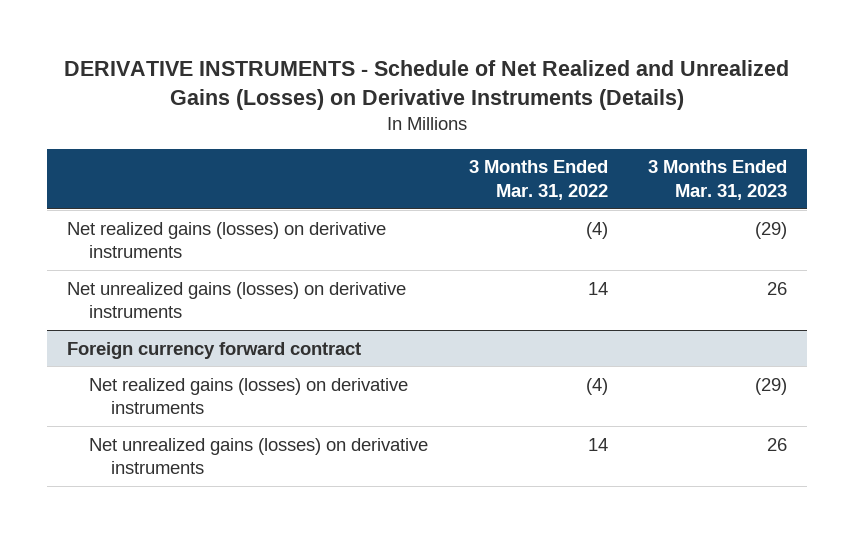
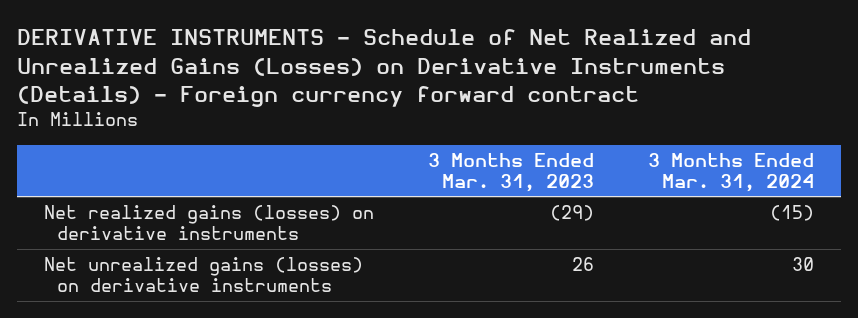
[64,59,790,110] DERIVATIVE INSTRUMENTS - Schedule of Net Realized and Unrealized Gains (Losses) on Derivative Instruments (Details) -> [17,29,752,107] DERIVATIVE INSTRUMENTS - Schedule of Net Realized and Unrealized Gains (Losses) on Derivative Instruments (Details) - Foreign currency forward contract
[468,160,608,201] 3 Months Ended Mar. 31, 2022 -> none
none -> [648,152,815,192] 3 Months Ended Mar. 31, 2024
[67,341,362,359] Foreign currency forward contract -> none
[89,377,409,415] Net realized gains (losses) on derivative instruments -> none
[89,437,429,475] Net unrealized gains (losses) on derivative instruments -> none

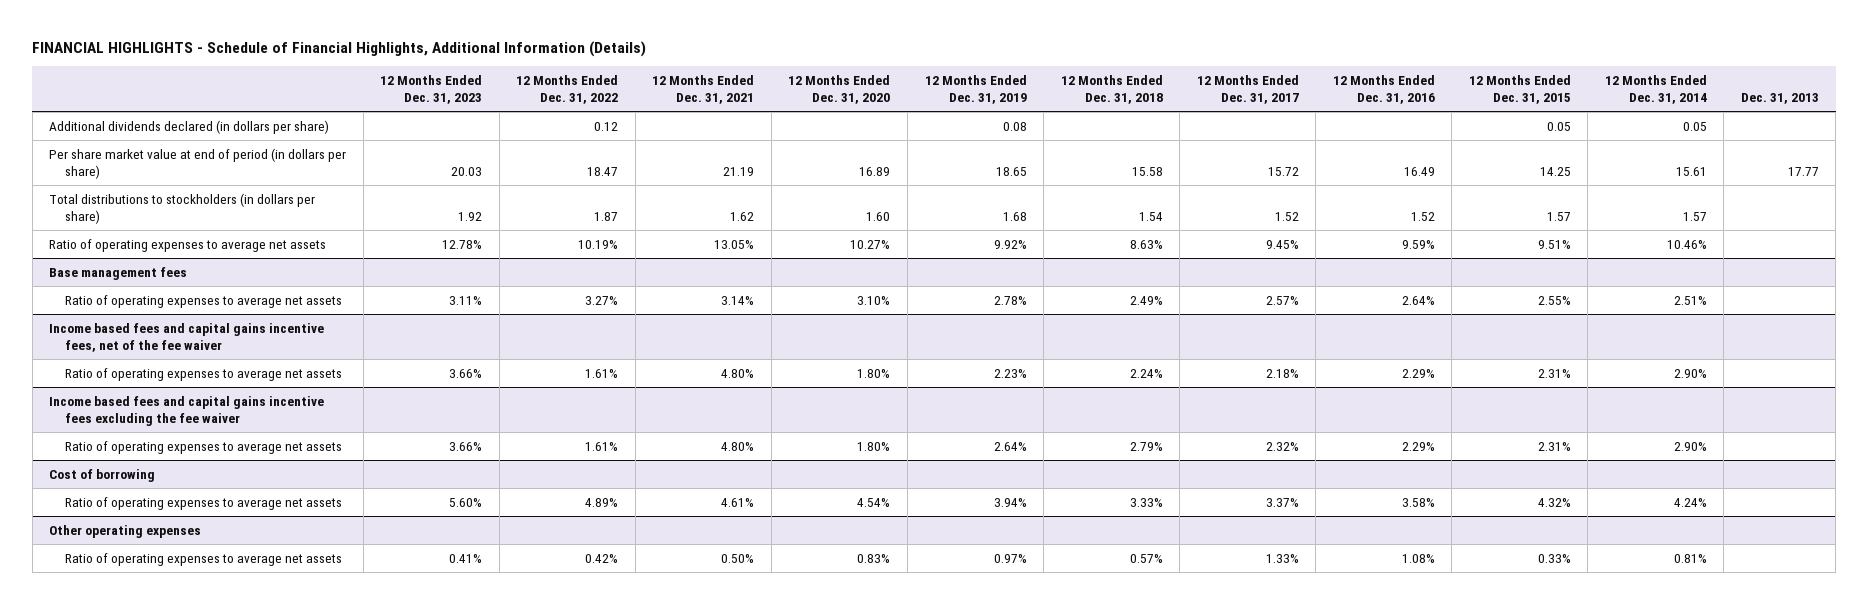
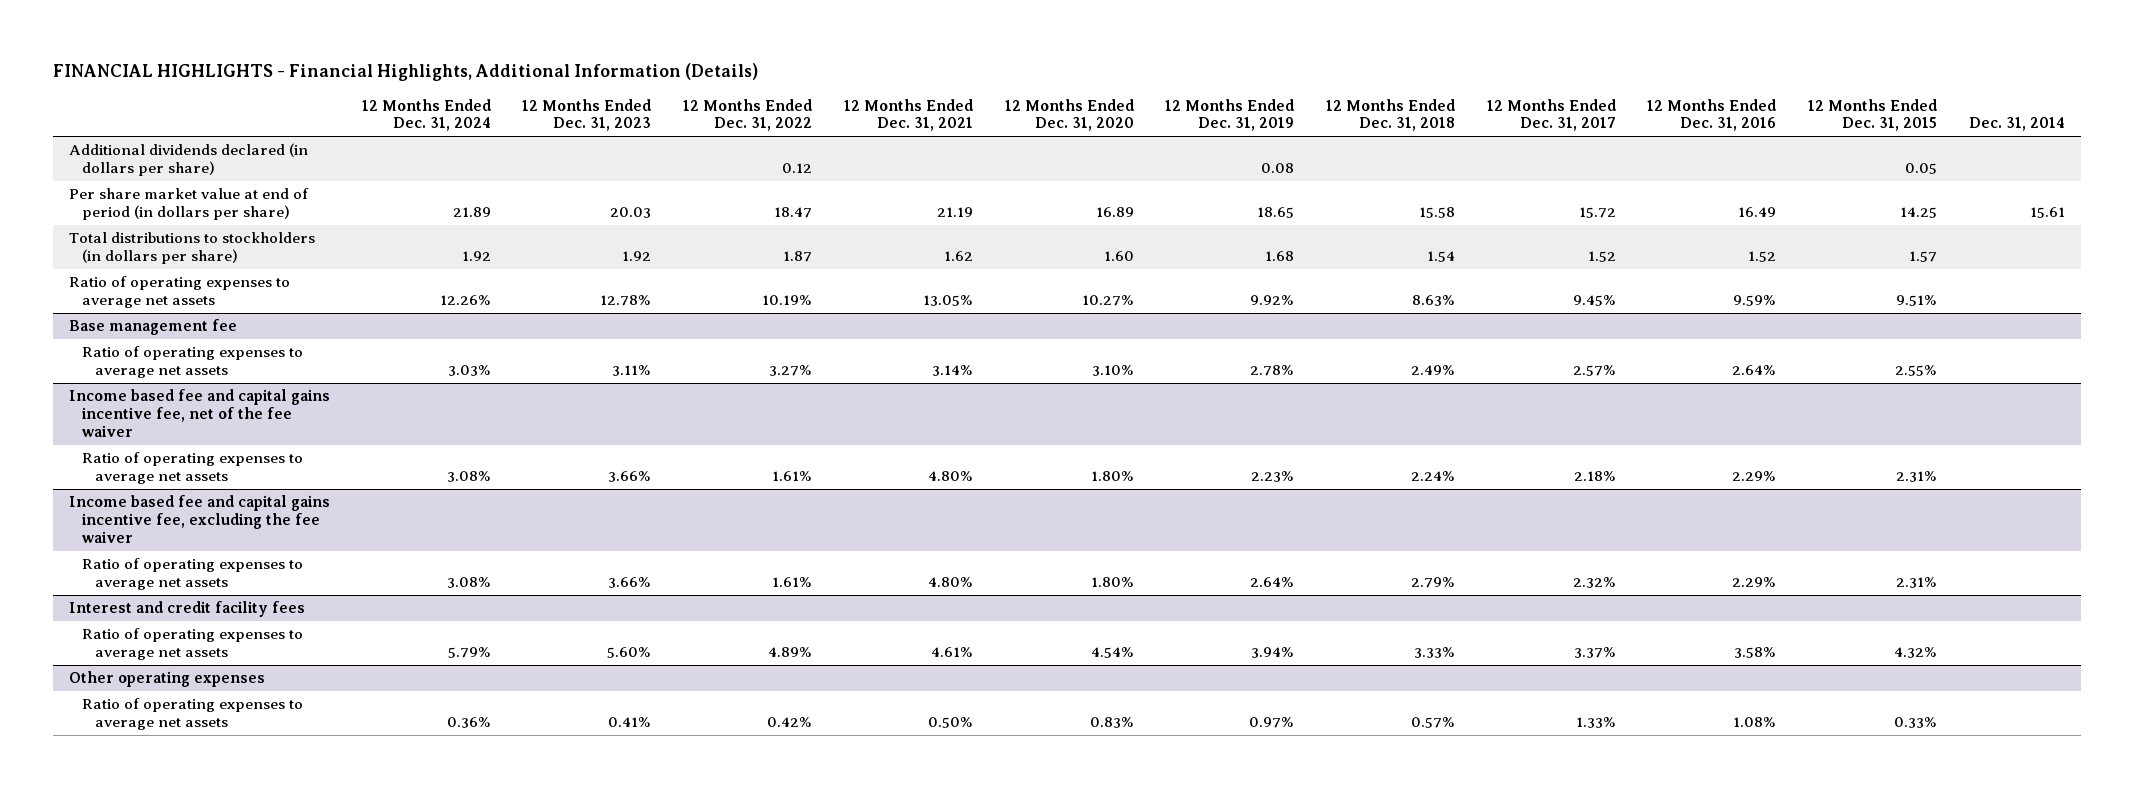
[32,40,647,57] FINANCIAL HIGHLIGHTS - Schedule of Financial Highlights, Additional Information (Details) -> [53,62,759,81] FINANCIAL HIGHLIGHTS - Financial Highlights, Additional Information (Details)
[1604,74,1707,104] 12 Months Ended Dec. 31, 2014 -> none
[1740,92,1819,104] Dec. 31, 2013 -> none
none -> [361,98,491,132] 12 Months Ended Dec. 31, 2024
none -> [1968,117,2065,132] Dec. 31, 2014
[49,266,188,280] Base management fees -> [68,319,237,336] Base management fee
[49,322,325,352] Income based fees and capital gains incentive fees, net of the fee waiver -> [68,389,330,438] Income based fee and capital gains incentive fee, net of the fee waiver
[49,395,325,426] Income based fees and capital gains incentive fees excluding the fee waiver -> [68,495,330,544] Income based fee and capital gains incentive fee, excluding the fee waiver
[49,468,156,482] Cost of borrowing -> none
none -> [68,601,305,618] Interest and credit facility fees

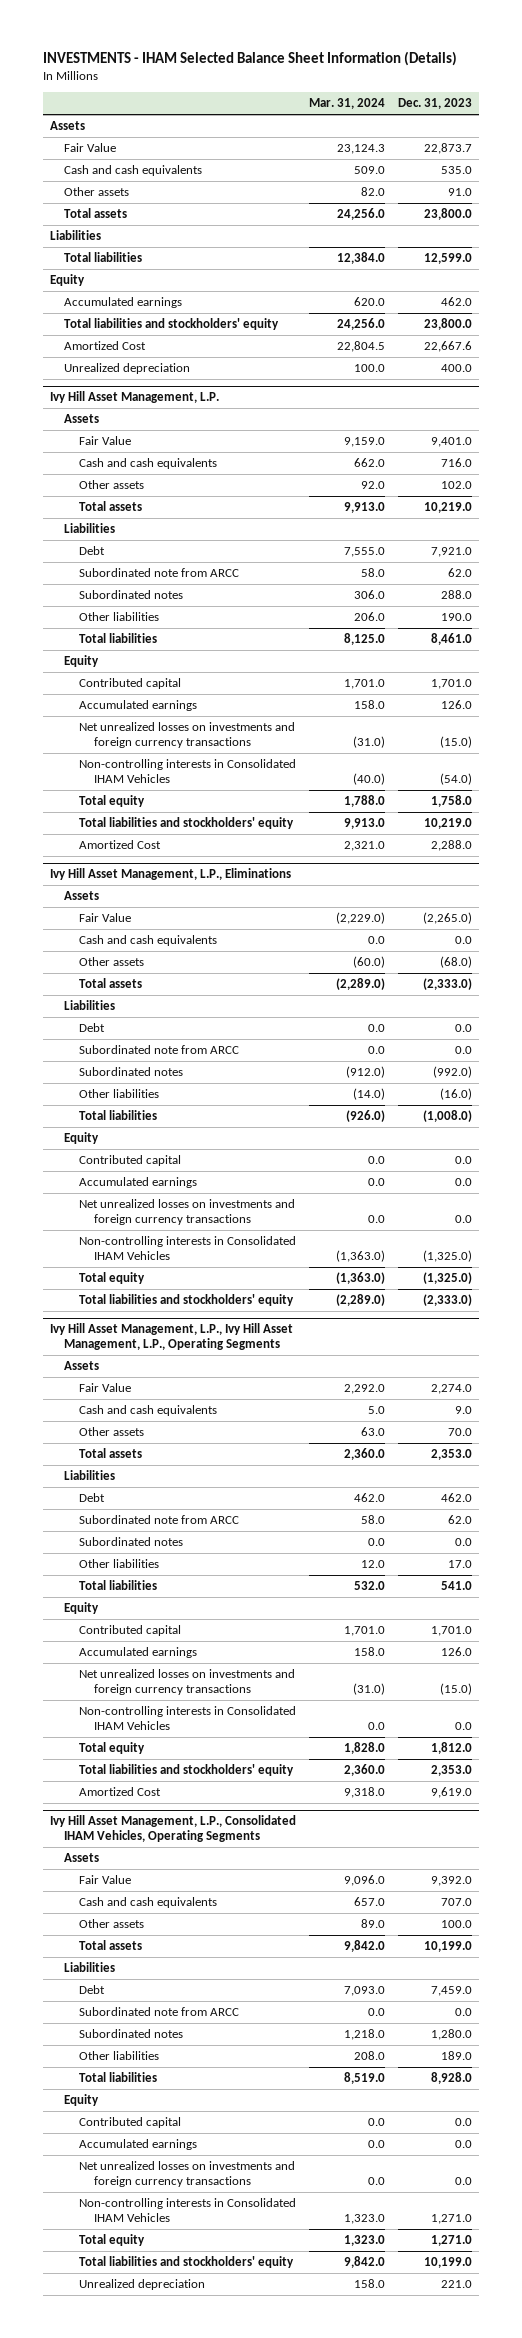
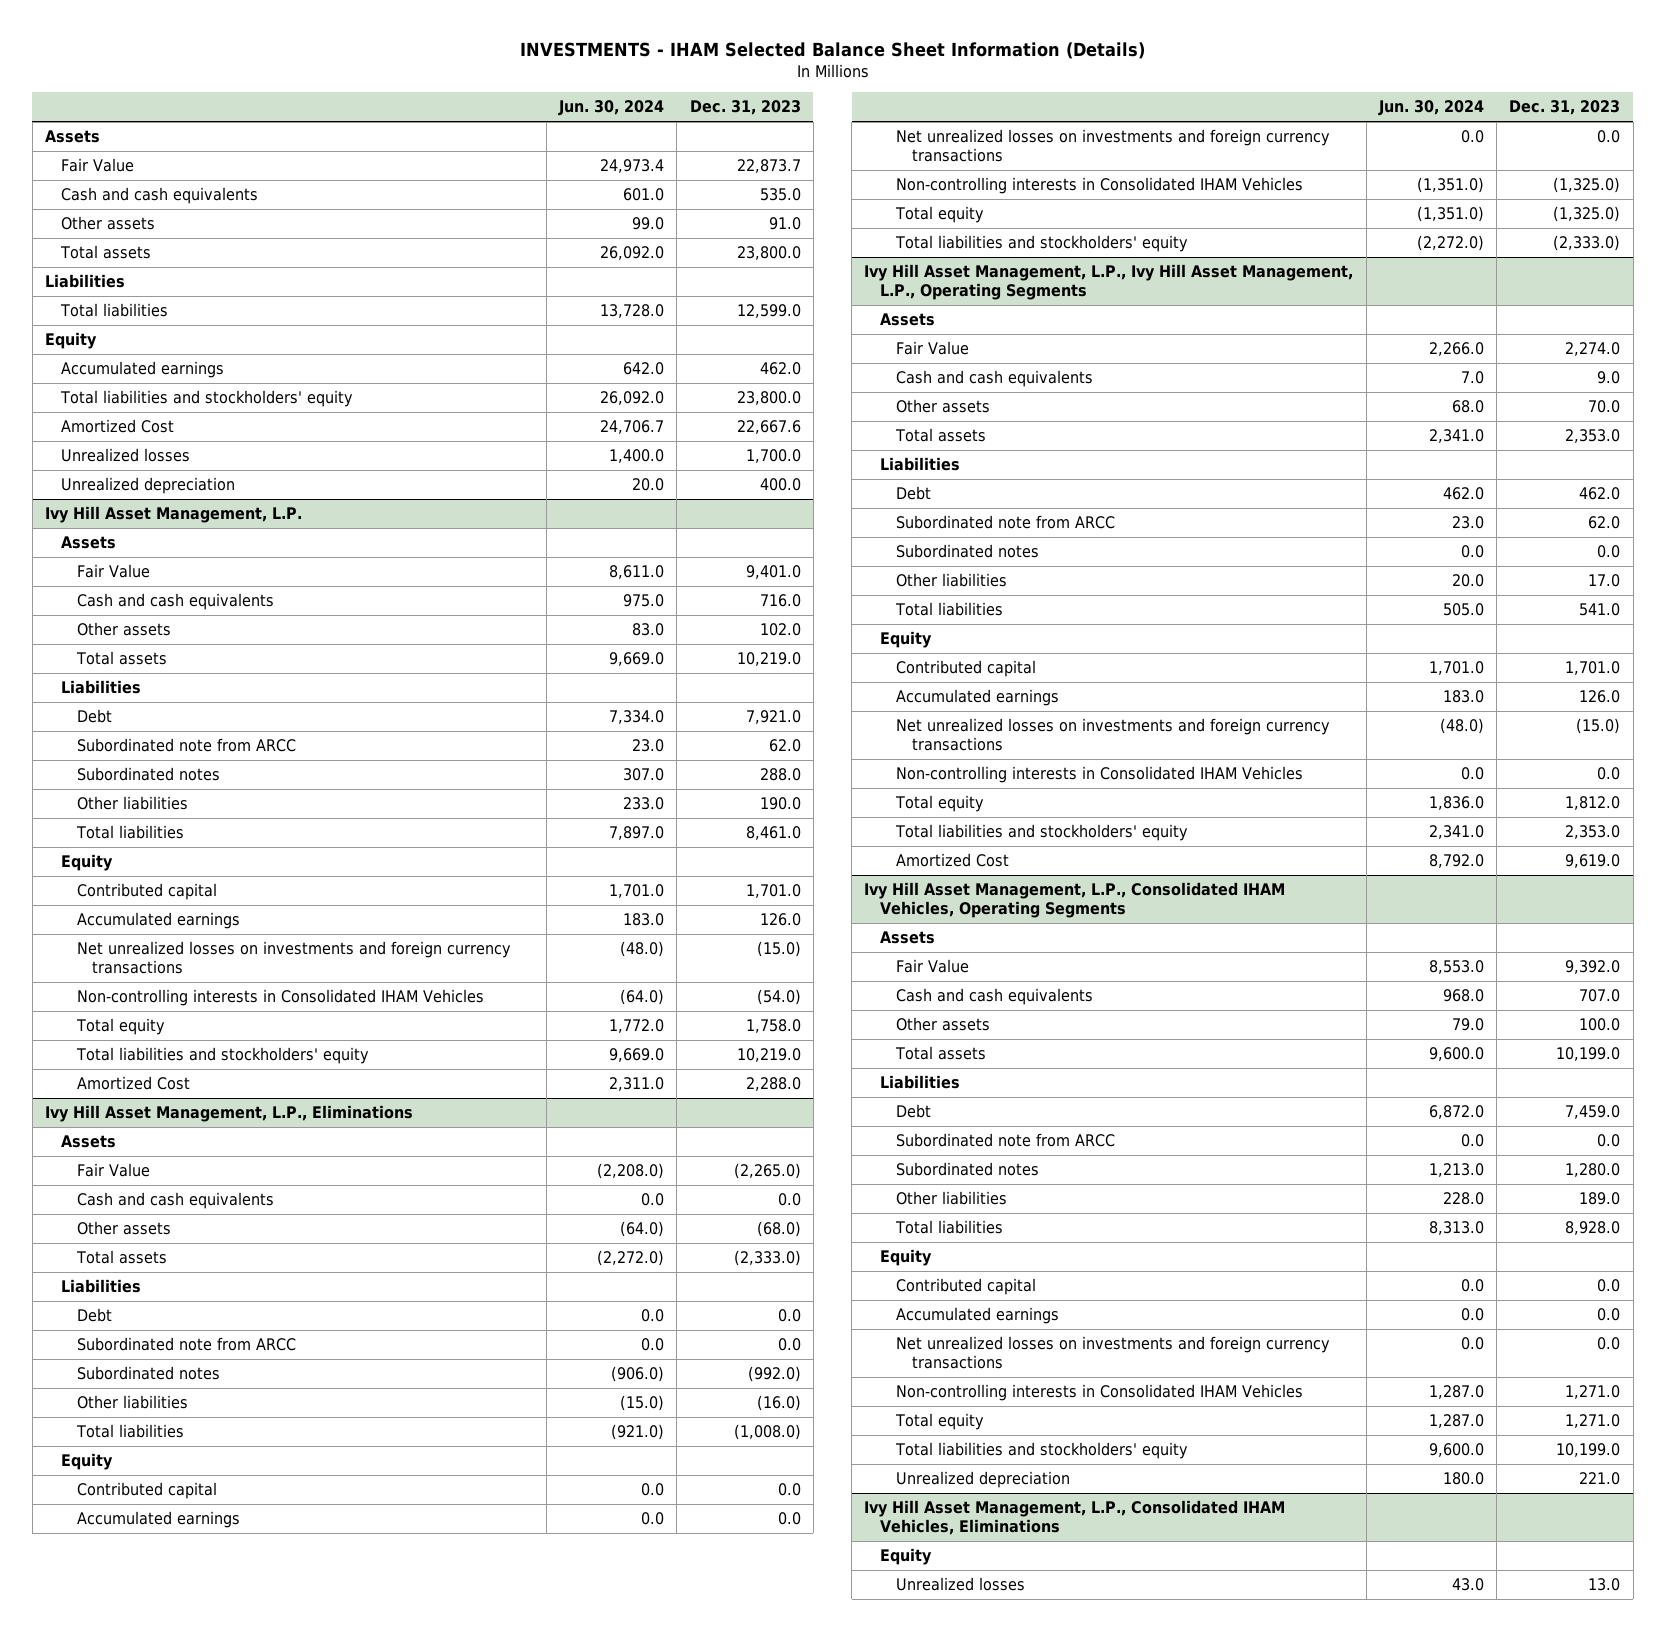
[309,98,386,110] Mar. 31, 2024 -> none
none -> [558,100,665,117] Jun. 30, 2024
none -> [60,448,190,463] Unrealized losses
none -> [864,1500,1286,1536] Ivy Hill Asset Management, L.P., Consolidated IHAM Vehicles, Eliminations
none -> [880,1548,933,1566] Equity
none -> [896,1577,1026,1592] Unrealized losses

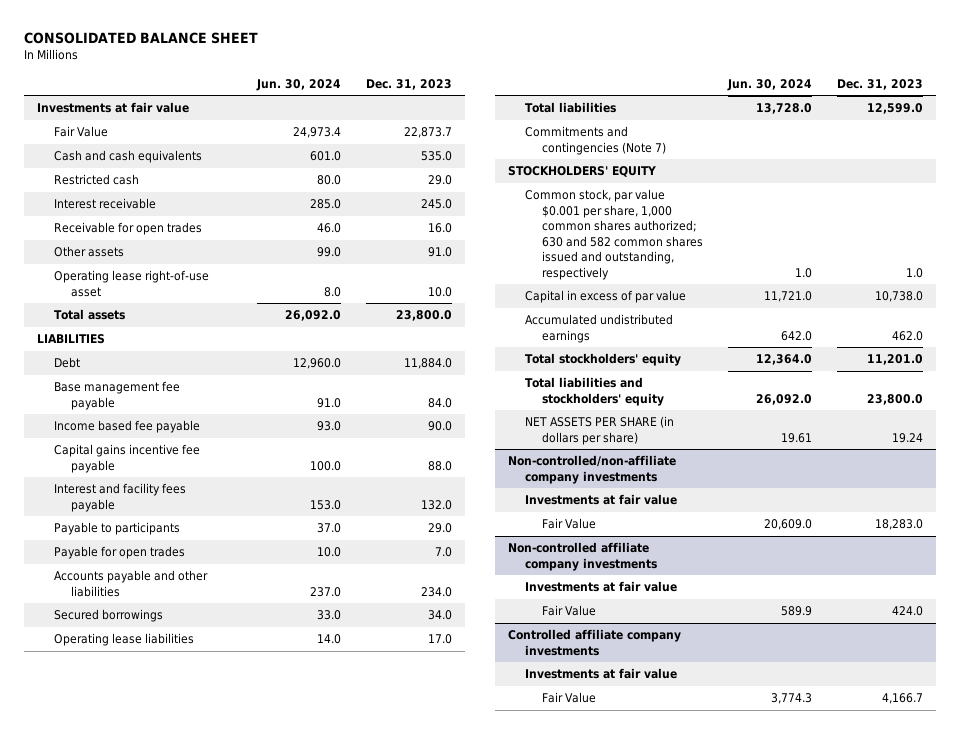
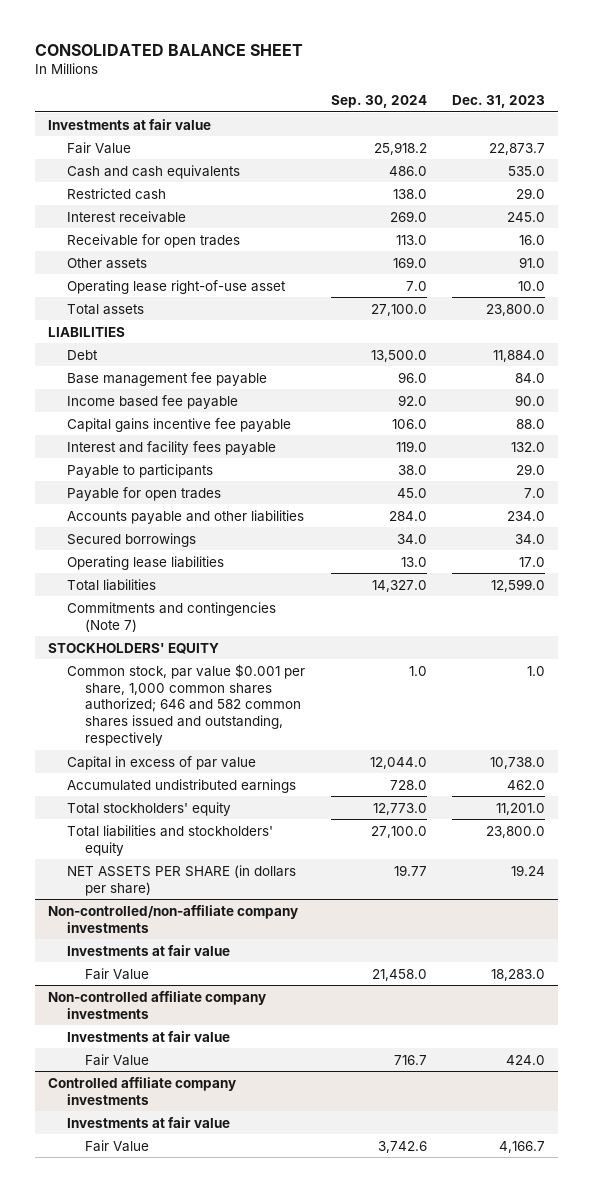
[256,78,342,91] Jun. 30, 2024 -> none
none -> [330,94,427,108] Sep. 30, 2024
[524,189,704,281] Common stock, par value $0.001 per share, 1,000 common shares authorized; 630 and 582 common shares issued and outstanding, respectively -> [66,663,305,747] Common stock, par value $0.001 per share, 1,000 common shares authorized; 646 and 582 common shares issued and outstanding, respectively

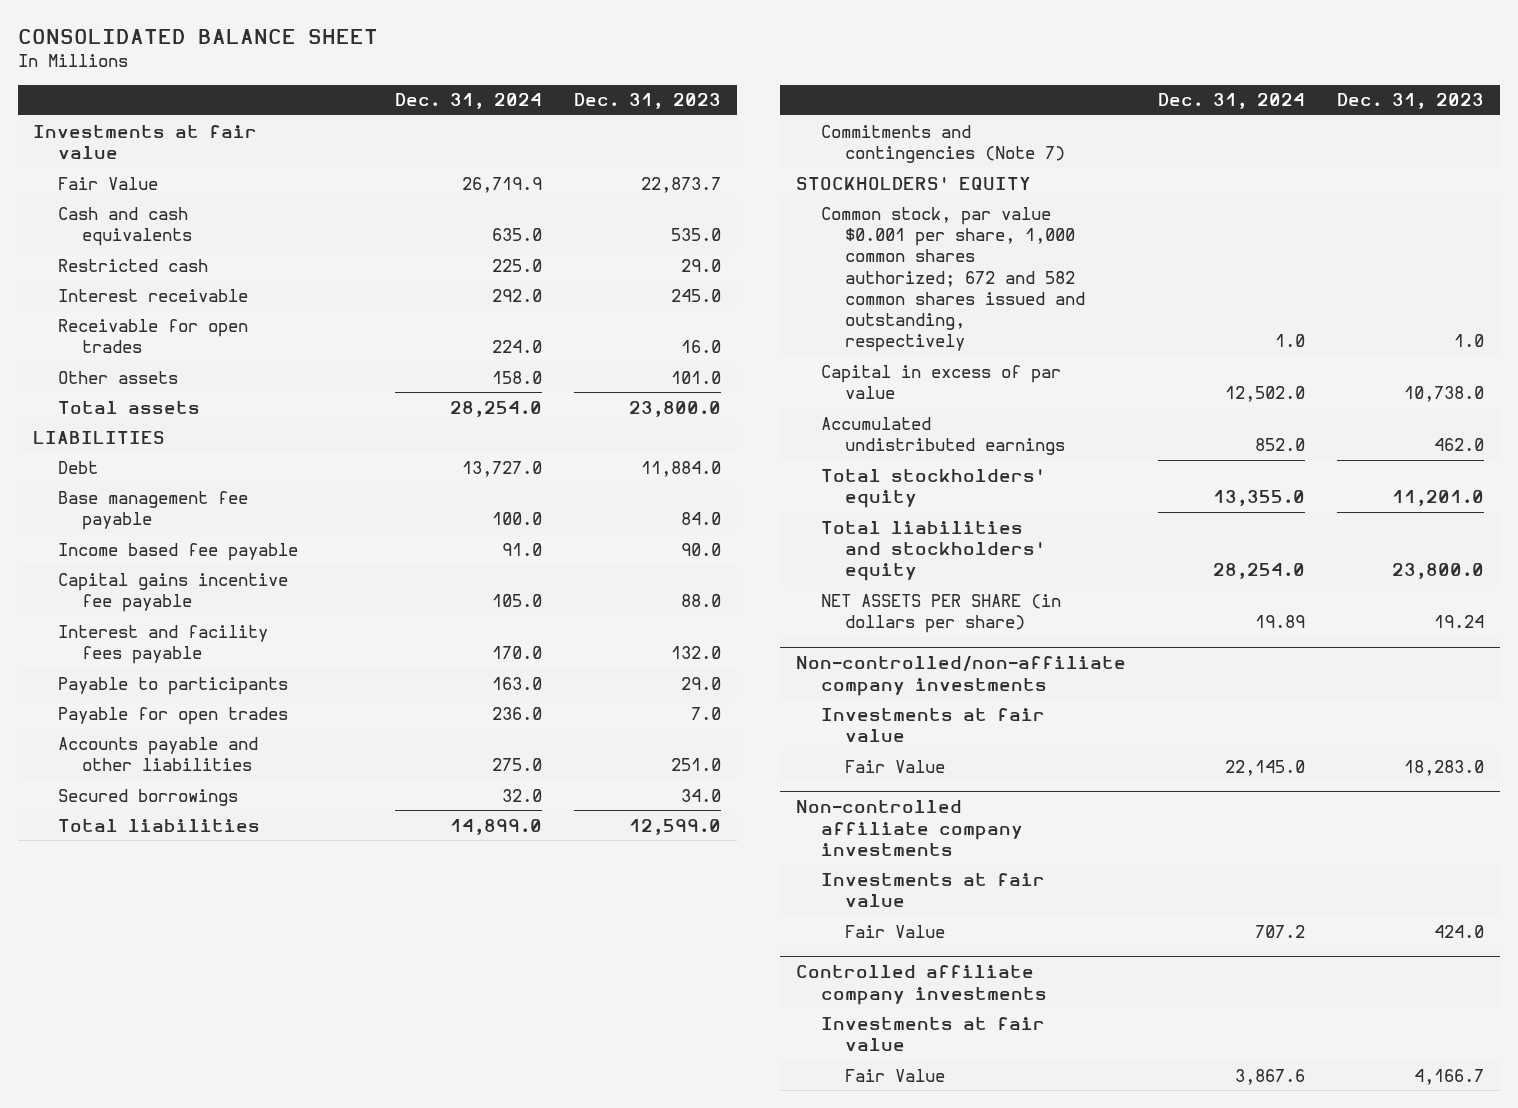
[330,94,427,108] Sep. 30, 2024 -> none
none -> [395,93,543,110] Dec. 31, 2024
[66,279,286,294] Operating lease right-of-use asset -> none
[519,256,546,268] 91.0 -> [671,370,722,384] 101.0
[507,510,546,521] 234.0 -> [671,757,722,771] 251.0
[66,555,224,570] Operating lease liabilities -> none
[66,663,305,747] Common stock, par value $0.001 per share, 1,000 common shares authorized; 646 and 582 common shares issued and outstanding, respectively -> [820,206,1085,353] Common stock, par value $0.001 per share, 1,000 common shares authorized; 672 and 582 common shares issued and outstanding, respectively

